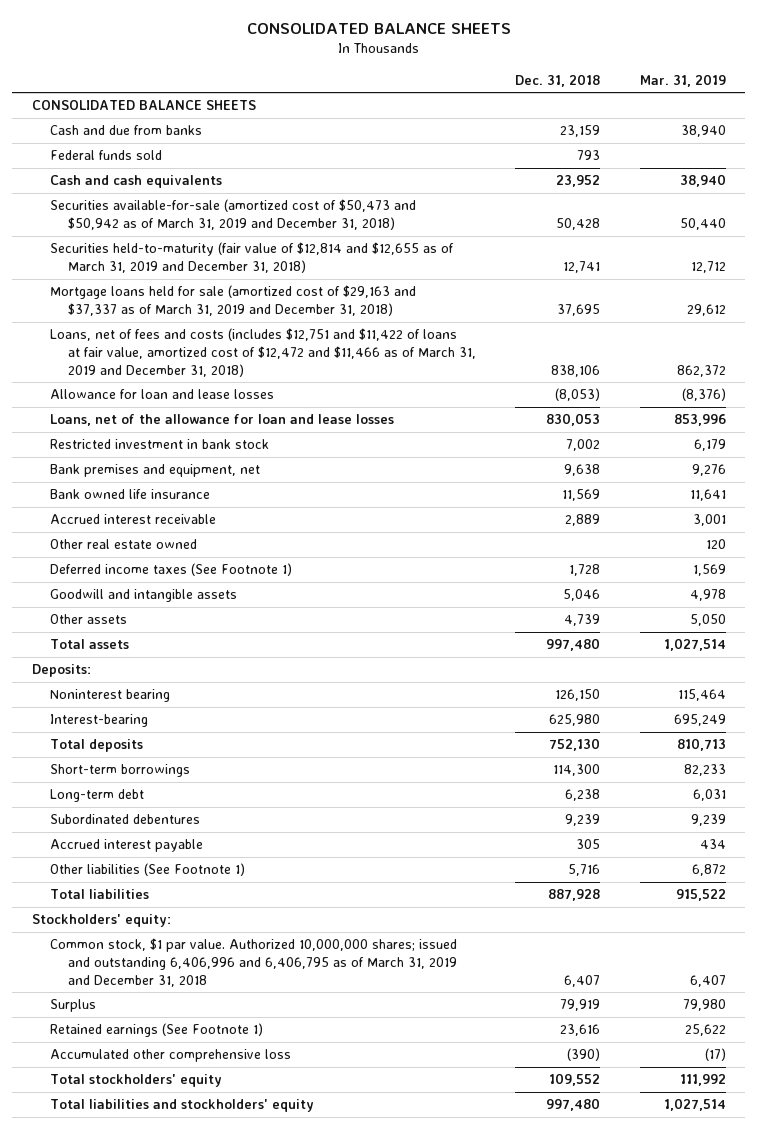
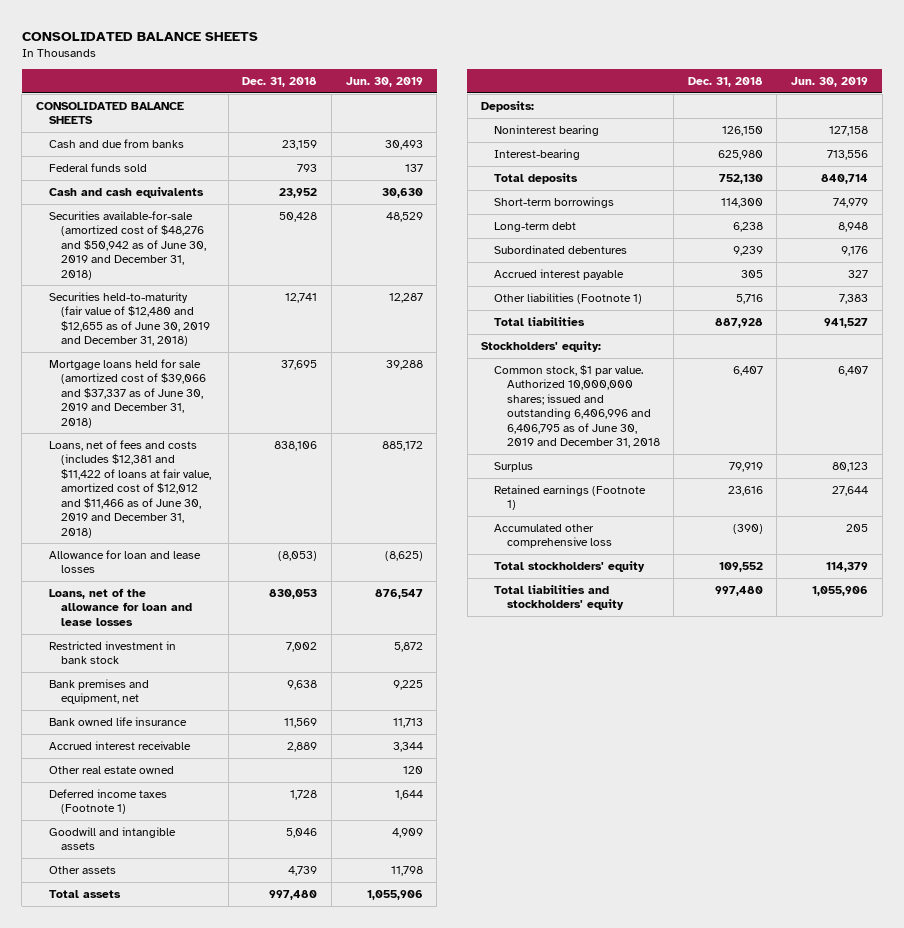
[639,73,726,87] Mar. 31, 2019 -> none
none -> [345,77,423,88] Jun. 30, 2019
[49,199,416,230] Securities available-for-sale (amortized cost of $50,473 and $50,942 as of March 31, 2019 and December 31, 2018) -> [48,210,207,280] Securities available-for-sale (amortized cost of $48,276 and $50,942 as of June 30, 2019 and December 31, 2018)
[49,242,454,273] Securities held-to-maturity (fair value of $12,814 and $12,655 as of March 31, 2019 and December 31, 2018) -> [48,291,211,347] Securities held-to-maturity (fair value of $12,480 and $12,655 as of June 30, 2019 and December 31, 2018)
[49,285,416,316] Mortgage loans held for sale (amortized cost of $29,163 and $37,337 as of March 31, 2019 and December 31, 2018) -> [48,358,207,428] Mortgage loans held for sale (amortized cost of $39,066 and $37,337 as of June 30, 2019 and December 31, 2018)
[49,328,476,377] Loans, net of fees and costs (includes $12,751 and $11,422 of loans at fair value, amortized cost of $12,472 and $11,466 as of March 31, 2019 and December 31, 2018) -> [48,439,212,538] Loans, net of fees and costs (includes $12,381 and $11,422 of loans at fair value, amortized cost of $12,012 and $11,466 as of June 30, 2019 and December 31, 2018)
[49,563,292,577] Deferred income taxes (See Footnote 1) -> [48,788,167,815] Deferred income taxes (Footnote 1)
[49,863,245,877] Other liabilities (See Footnote 1) -> [493,292,642,304] Other liabilities (Footnote 1)
[49,938,457,987] Common stock, $1 par value. Authorized 10,000,000 shares; issued and outstanding 6,406,996 and 6,406,795 as of March 31, 2019 and December 31, 2018 -> [493,364,660,449] Common stock, $1 par value. Authorized 10,000,000 shares; issued and outstanding 6,406,996 and 6,406,795 as of June 30, 2019 and December 31, 2018
[49,1023,263,1038] Retained earnings (See Footnote 1) -> [493,484,646,511] Retained earnings (Footnote 1)

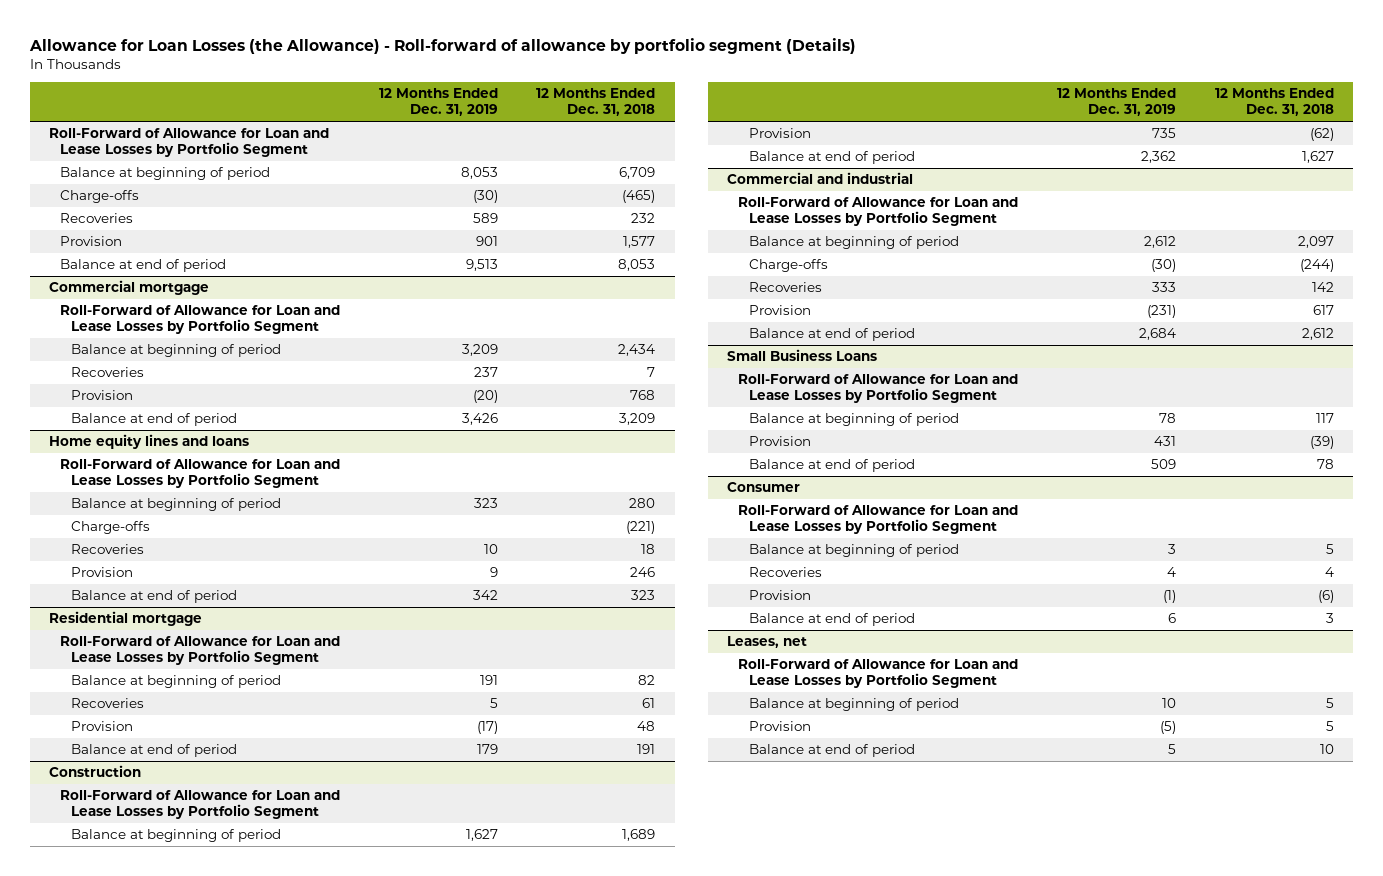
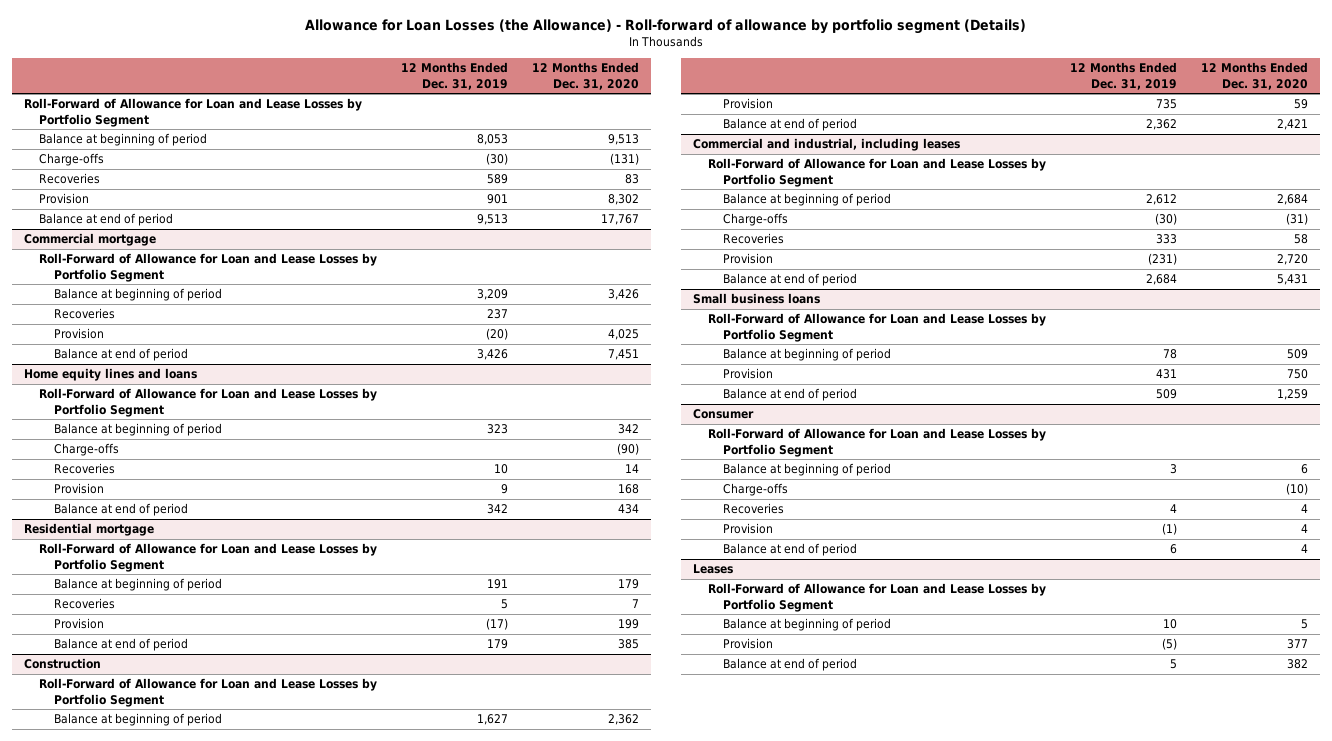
[536,88,656,117] 12 Months Ended Dec. 31, 2018 -> none
none -> [531,62,639,90] 12 Months Ended Dec. 31, 2020
[727,172,914,185] Commercial and industrial -> [692,138,960,152] Commercial and industrial, including leases
[727,349,878,362] Small Business Loans -> [692,293,820,305] Small business loans
none -> [723,483,789,497] Charge-offs
[727,636,808,649] Leases, net -> [692,564,733,575] Leases

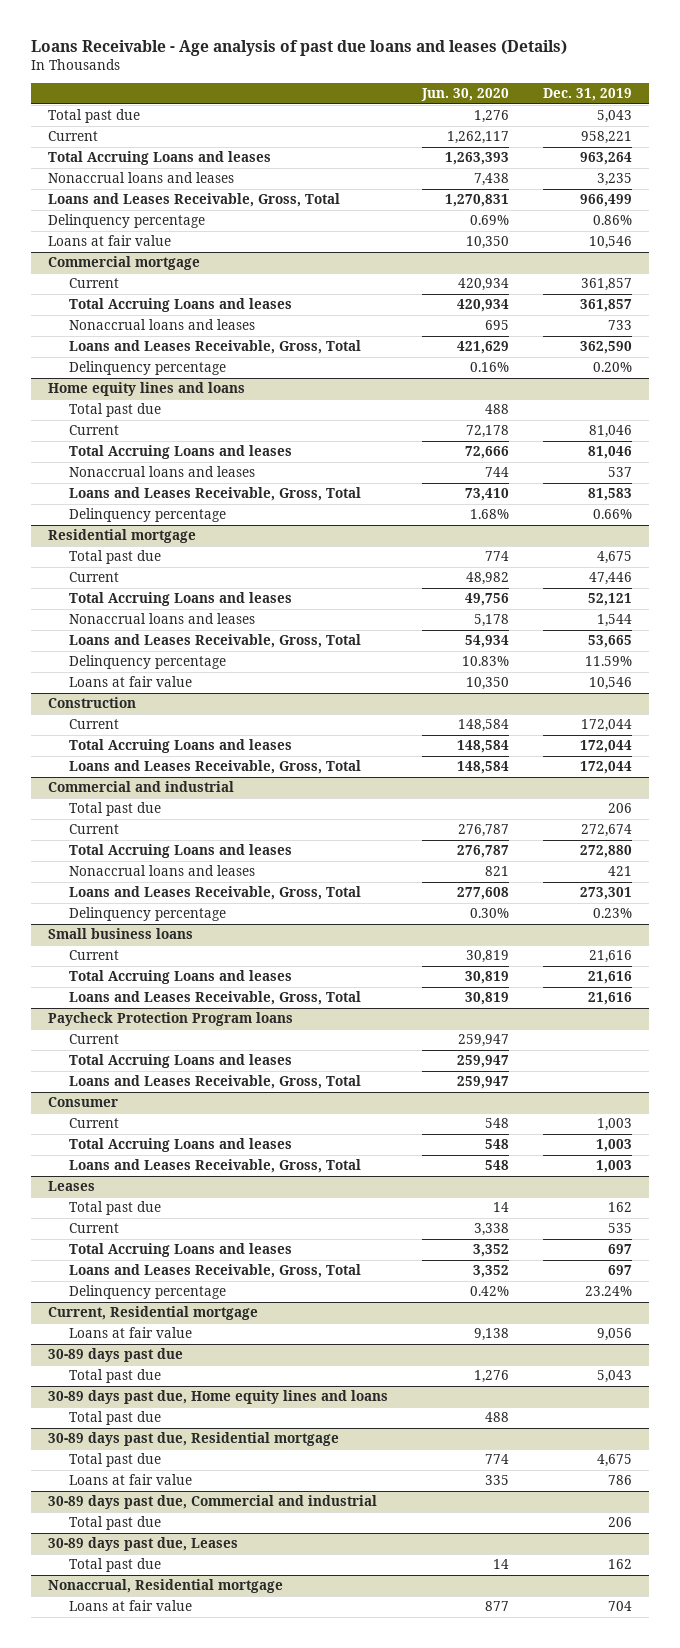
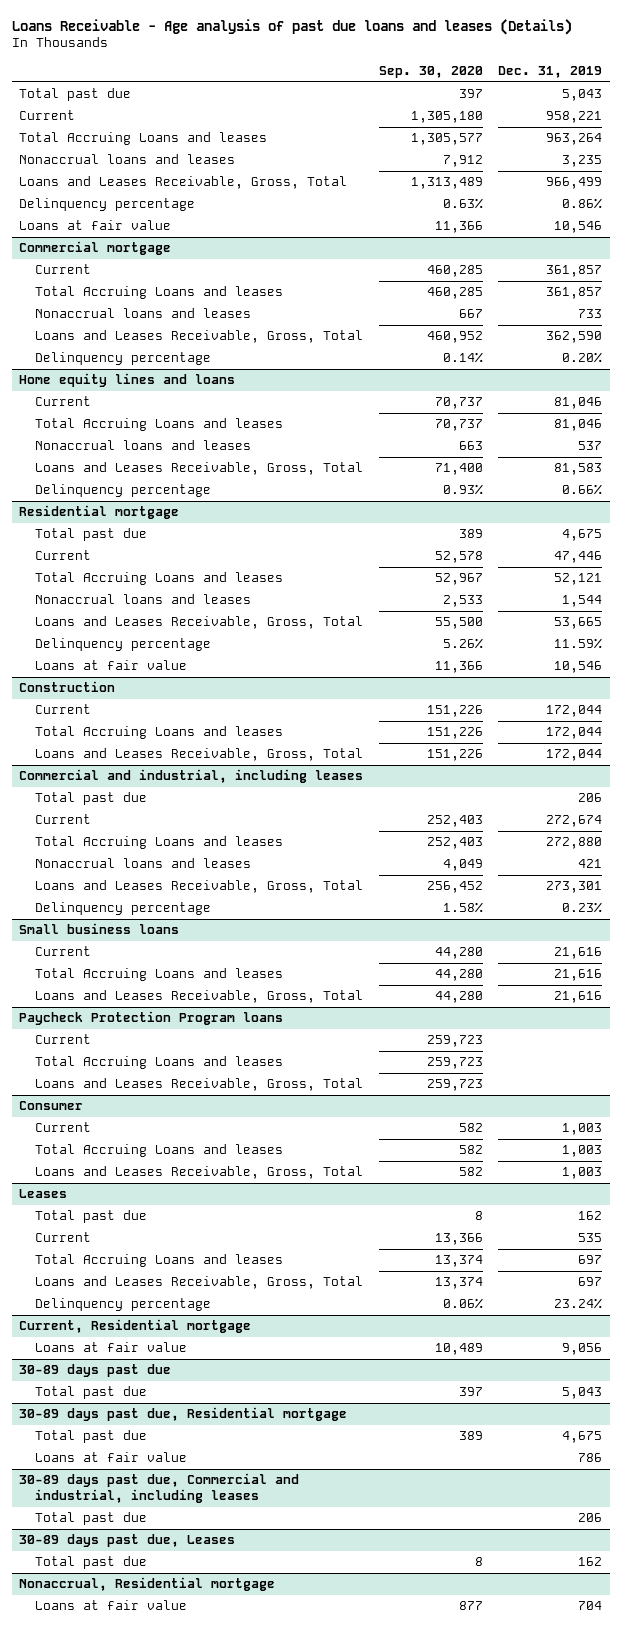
[421,88,510,102] Jun. 30, 2020 -> none
none -> [378,66,483,79] Sep. 30, 2020
[68,403,161,418] Total past due -> none
[48,781,235,793] Commercial and industrial -> [19,769,364,784] Commercial and industrial, including leases
[48,1390,389,1405] 30-89 days past due, Home equity lines and loans -> none
[68,1411,161,1426] Total past due -> none
[48,1495,378,1510] 30-89 days past due, Commercial and industrial -> [19,1473,300,1504] 30-89 days past due, Commercial and industrial, including leases

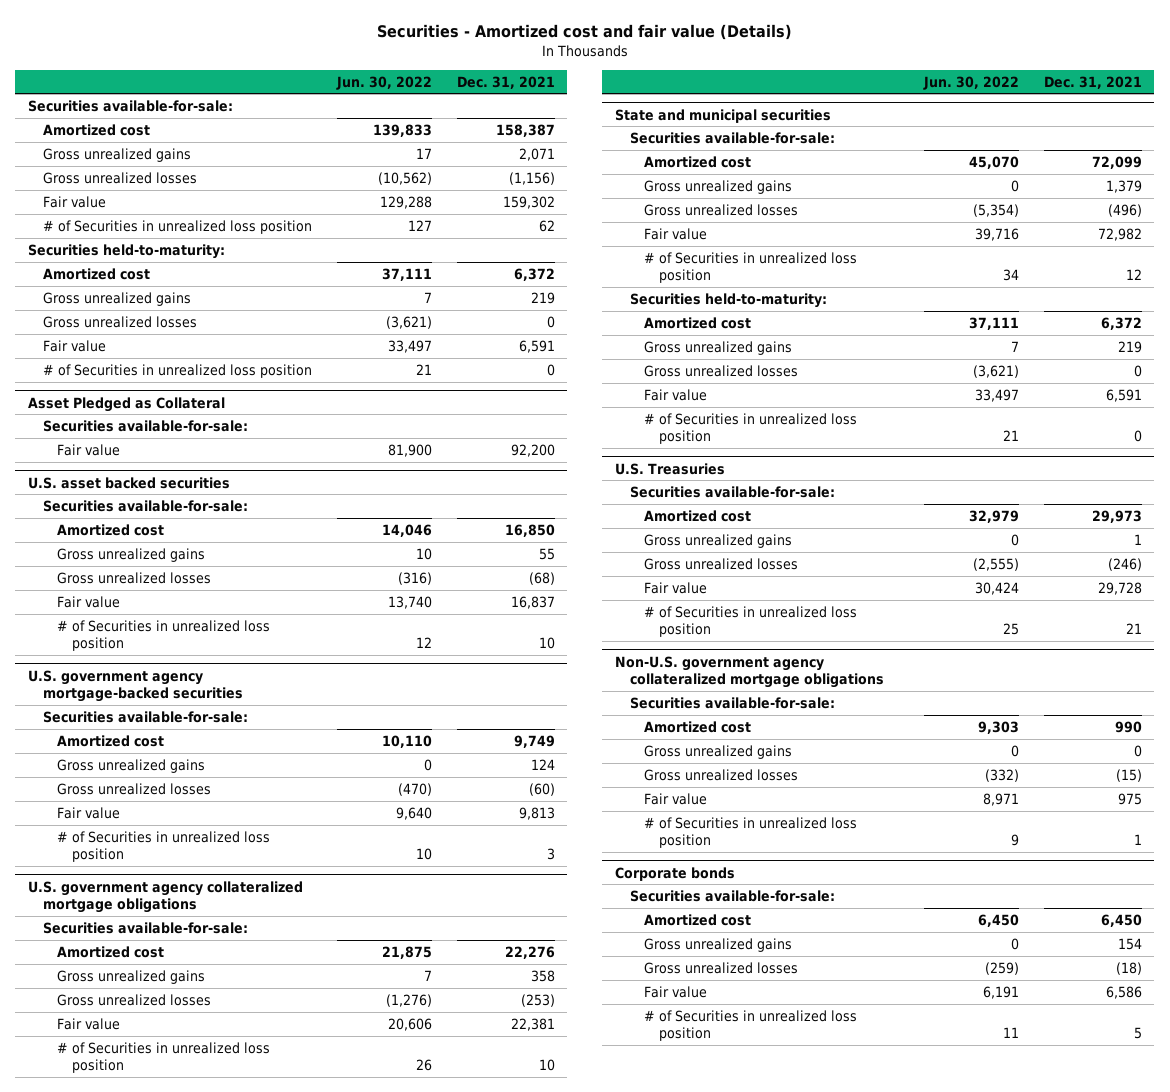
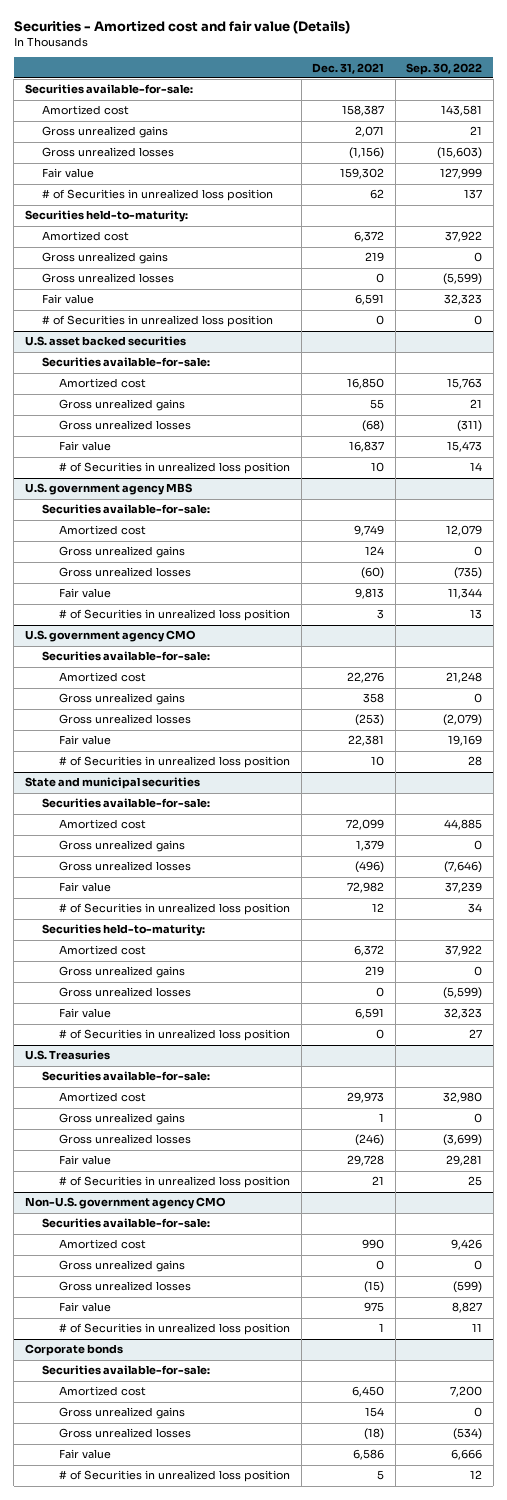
[335,75,432,90] Jun. 30, 2022 -> none
none -> [406,62,483,75] Sep. 30, 2022
[27,396,225,412] Asset Pledged as Collateral -> none
[42,419,248,432] Securities available-for-sale: -> none
[57,443,121,456] Fair value -> none
[27,669,243,702] U.S. government agency mortgage-backed securities -> [24,483,192,496] U.S. government agency MBS
[27,880,303,913] U.S. government agency collateralized mortgage obligations -> [24,630,196,643] U.S. government agency CMO
[614,655,884,688] Non-U.S. government agency collateralized mortgage obligations -> [24,1197,226,1210] Non-U.S. government agency CMO

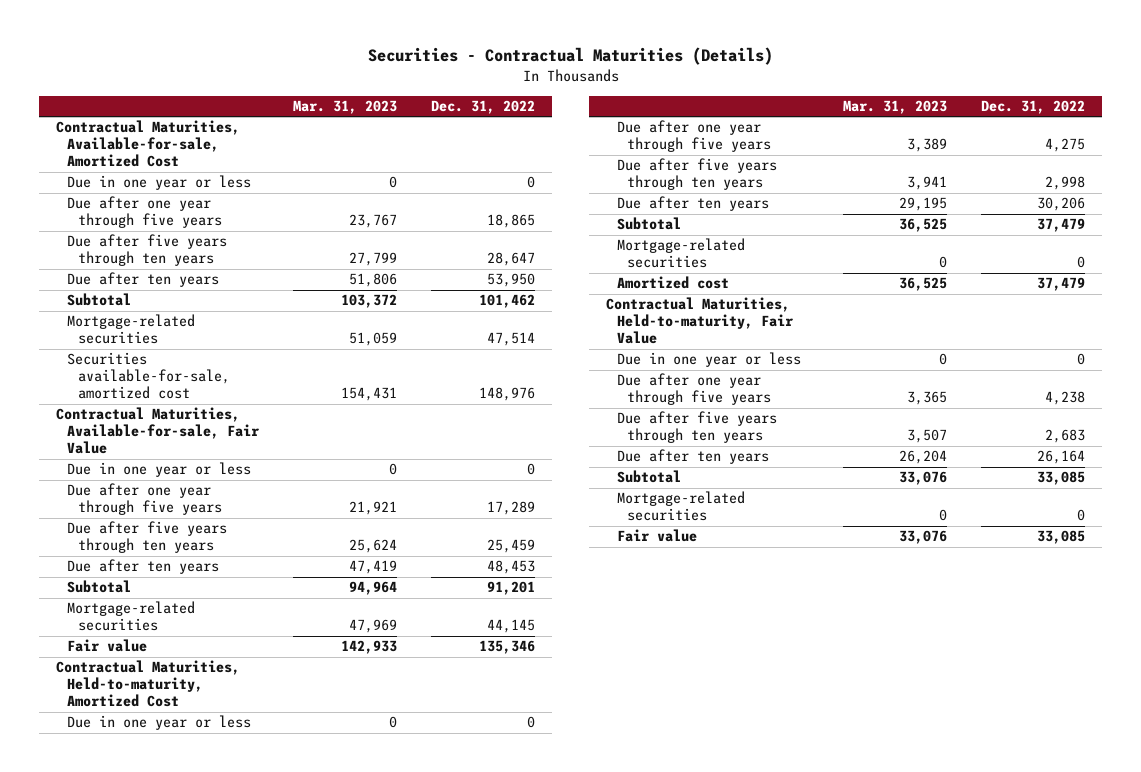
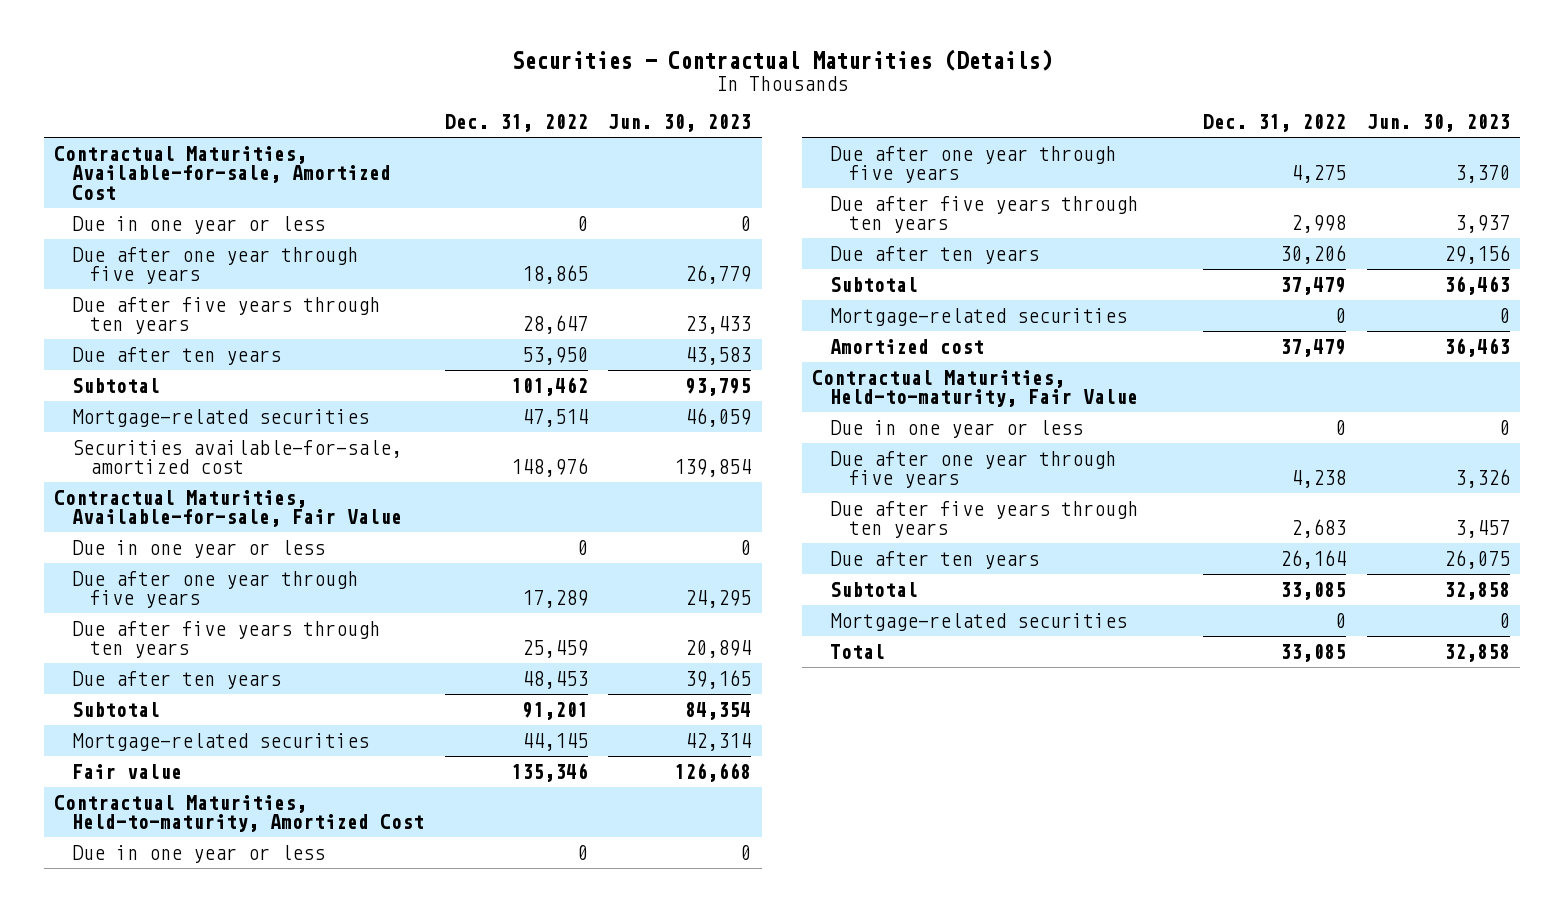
[292,100,397,115] Mar. 31, 2023 -> none
none -> [608,114,752,133] Jun. 30, 2023
[616,529,697,543] Fair value -> [830,643,886,659] Total

